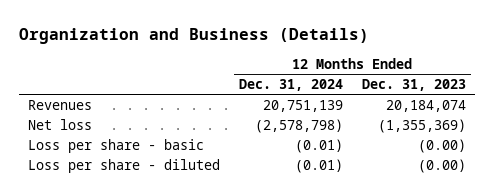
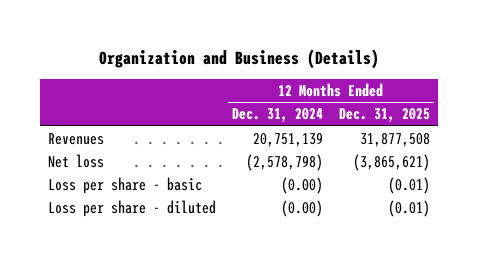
[361,79,466,92] Dec. 31, 2023 -> none
none -> [339,108,431,123] Dec. 31, 2025
[295,139,344,154] (0.01) -> [281,177,324,195] (0.00)
[295,159,344,174] (0.01) -> [281,200,324,218] (0.00)

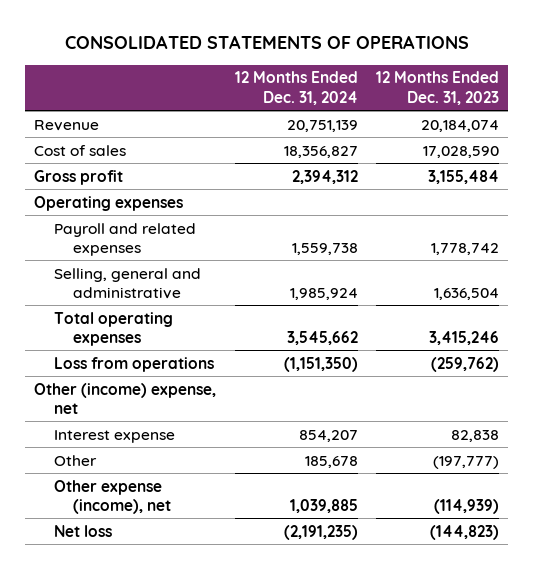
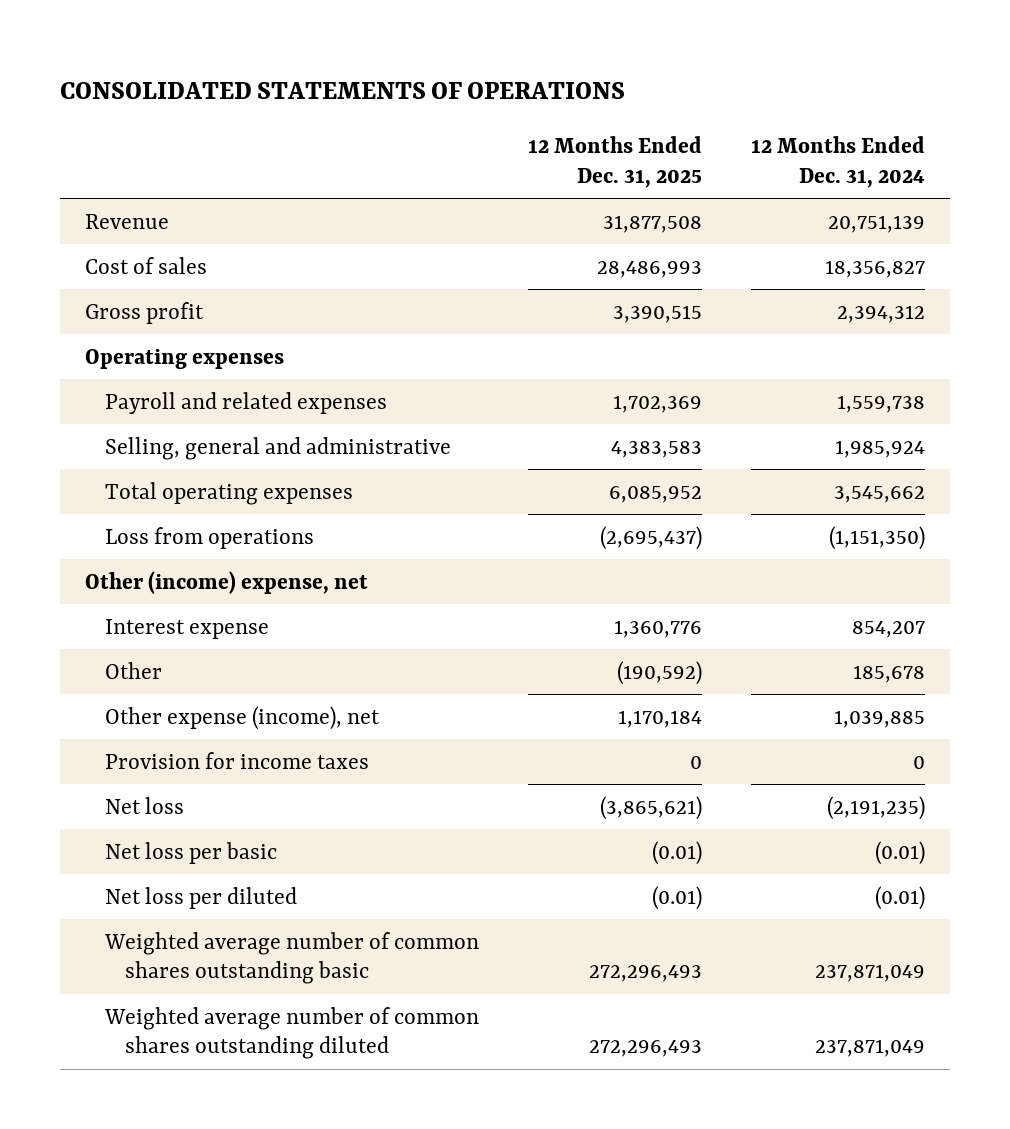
[375,71,499,105] 12 Months Ended Dec. 31, 2023 -> none
none -> [527,136,702,188] 12 Months Ended Dec. 31, 2025
none -> [104,751,369,769] Provision for income taxes
none -> [104,841,277,864] Net loss per basic
none -> [104,886,297,909] Net loss per diluted
none -> [103,931,479,985] Weighted average number of common shares outstanding basic
none -> [103,1006,479,1060] Weighted average number of common shares outstanding diluted

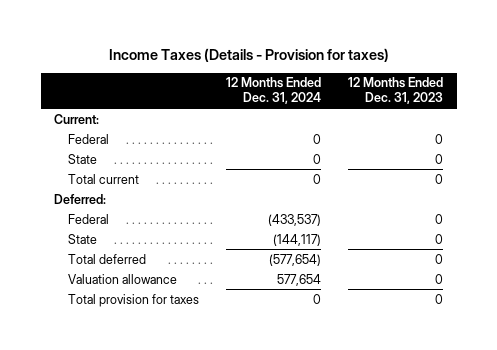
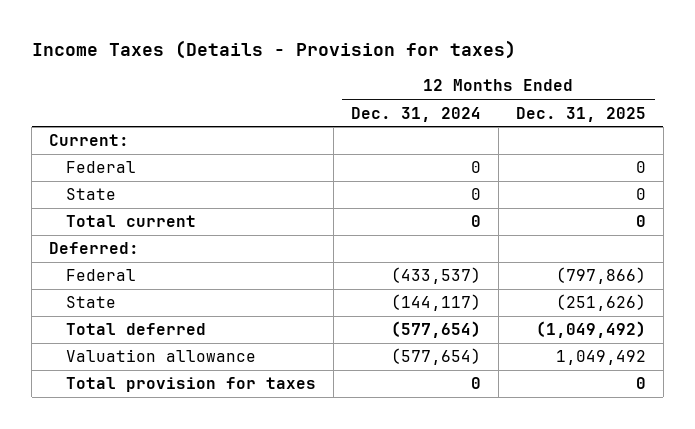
[348,77,444,105] 12 Months Ended Dec. 31, 2023 -> none
none -> [515,106,646,122] Dec. 31, 2025
[277,273,322,286] 577,654 -> [391,348,482,366] (577,654)

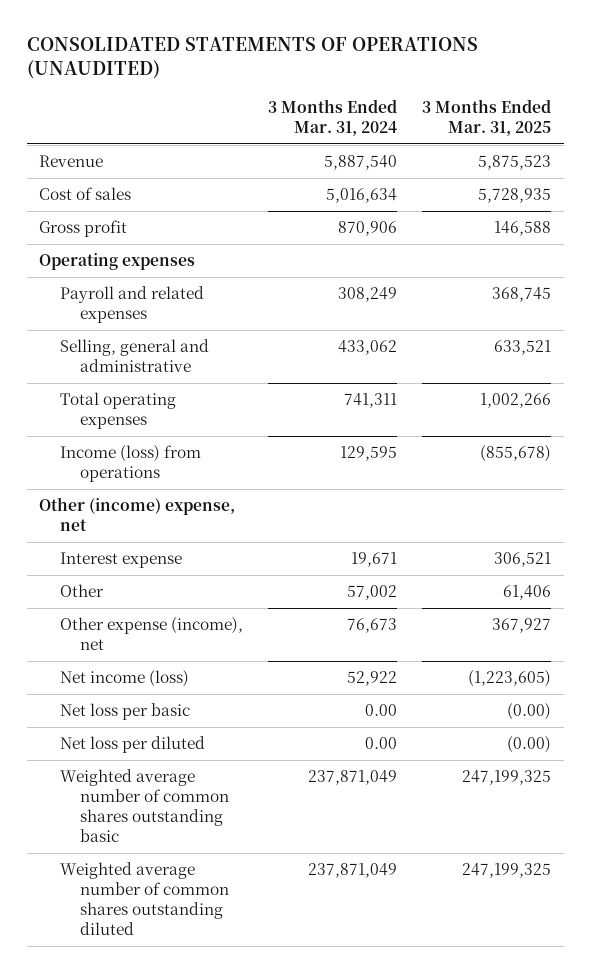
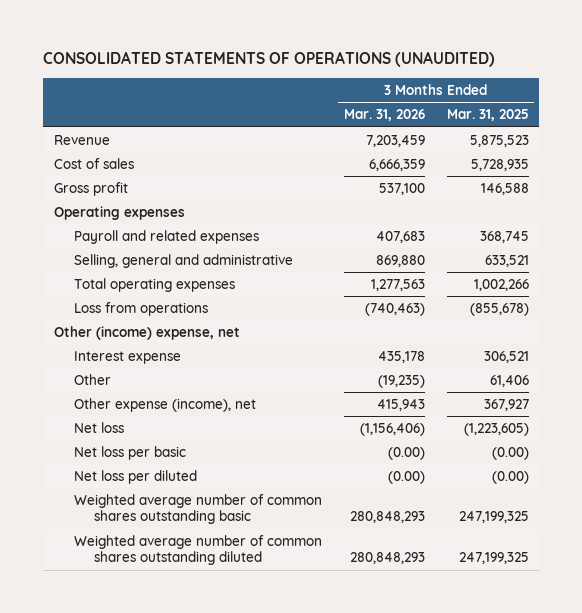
[267,99,397,137] 3 Months Ended Mar. 31, 2024 -> none
none -> [343,109,425,122] Mar. 31, 2026
[59,445,201,483] Income (loss) from operations -> [73,302,208,317] Loss from operations
[59,670,189,688] Net income (loss) -> [73,422,124,434] Net loss

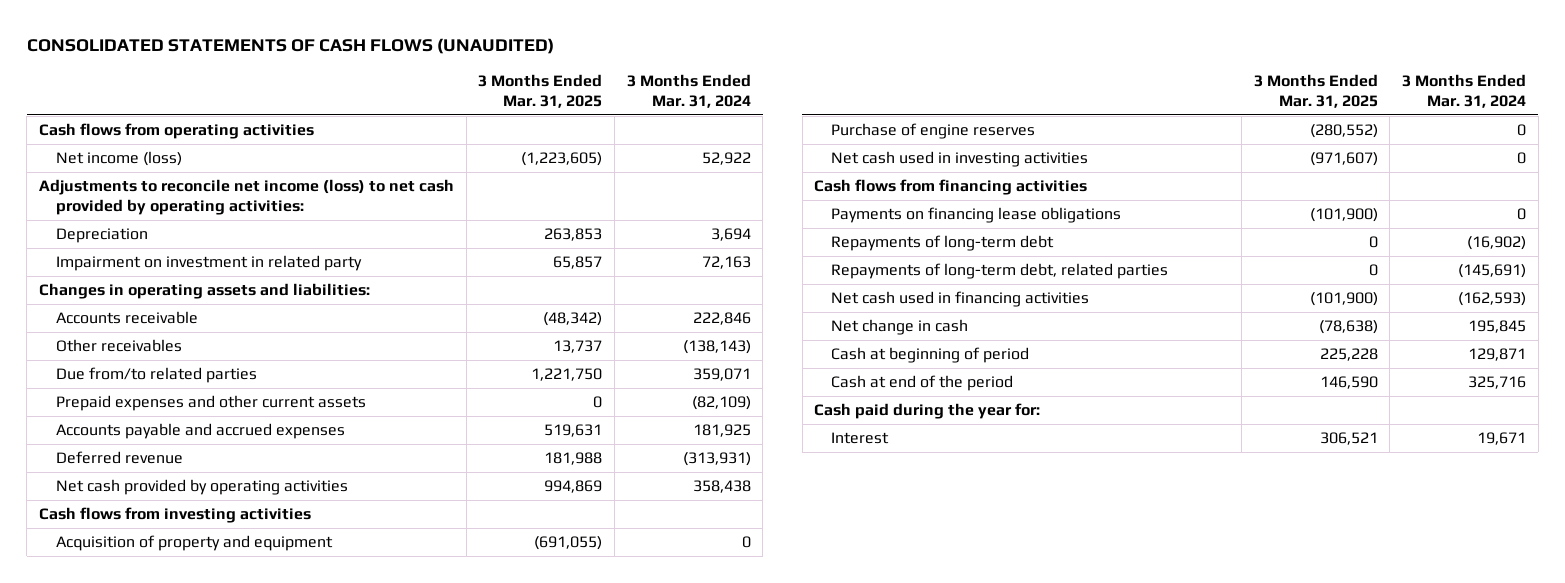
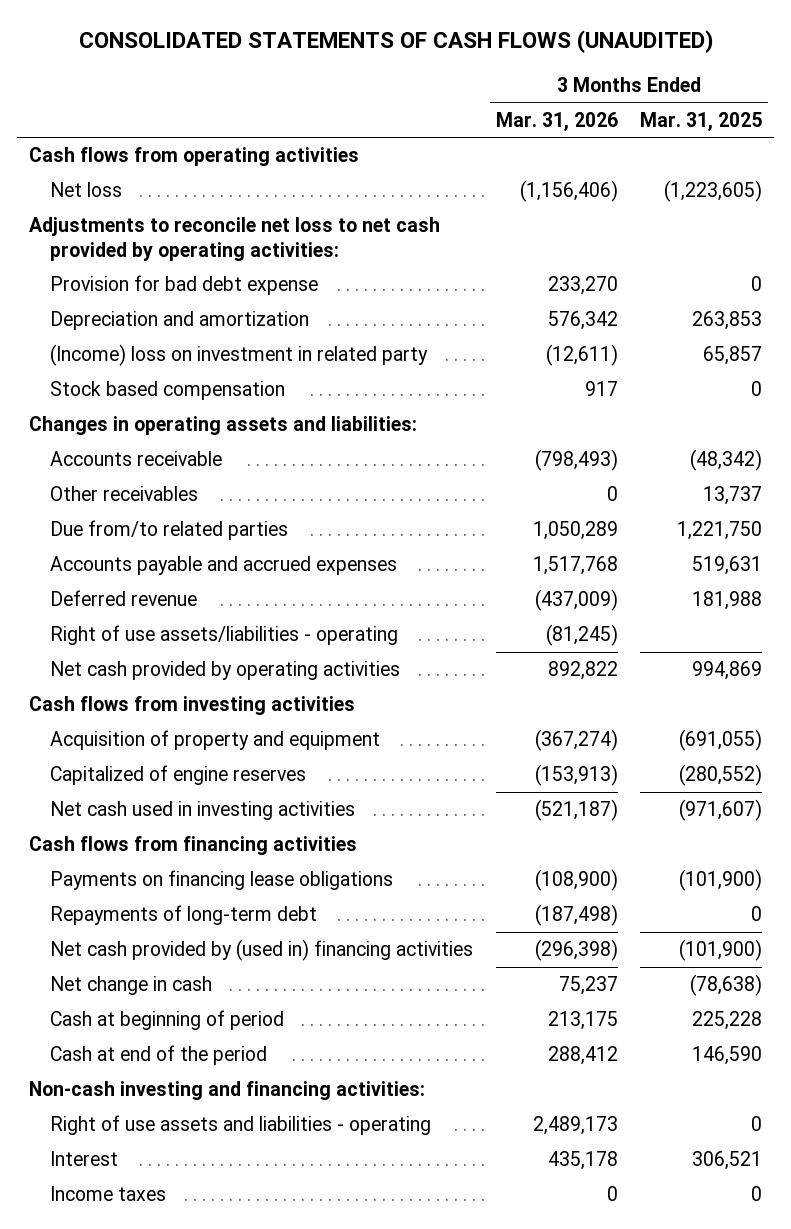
[626,74,751,108] 3 Months Ended Mar. 31, 2024 -> none
none -> [495,111,618,132] Mar. 31, 2026
[56,151,183,167] Net income (loss) -> [50,182,123,198] Net loss
[39,179,455,215] Adjustments to reconcile net income (loss) to net cash provided by operating activities: -> [28,217,440,262] Adjustments to reconcile net loss to net cash provided by operating activities:
none -> [50,275,319,296] Provision for bad debt expense
[56,228,149,244] Depreciation -> [50,311,310,331] Depreciation and amortization
[56,255,363,272] Impairment on investment in related party -> [50,344,429,367] (Income) loss on investment in related party
none -> [50,381,286,401] Stock based compensation
[56,395,367,412] Prepaid expenses and other current assets -> none
none -> [50,625,399,646] Right of use assets/liabilities - operating
[831,123,1036,140] Purchase of engine reserves -> [50,765,307,786] Capitalized of engine reserves
[831,263,1169,280] Repayments of long-term debt, related parties -> none
[831,291,1090,308] Net cash used in financing activities -> [50,939,474,962] Net cash provided by (used in) financing activities
[814,403,1041,420] Cash paid during the year for: -> none
none -> [28,1081,425,1101] Non-cash investing and financing activities:
none -> [50,1115,432,1136] Right of use assets and liabilities - operating
none -> [50,1186,167,1202] Income taxes

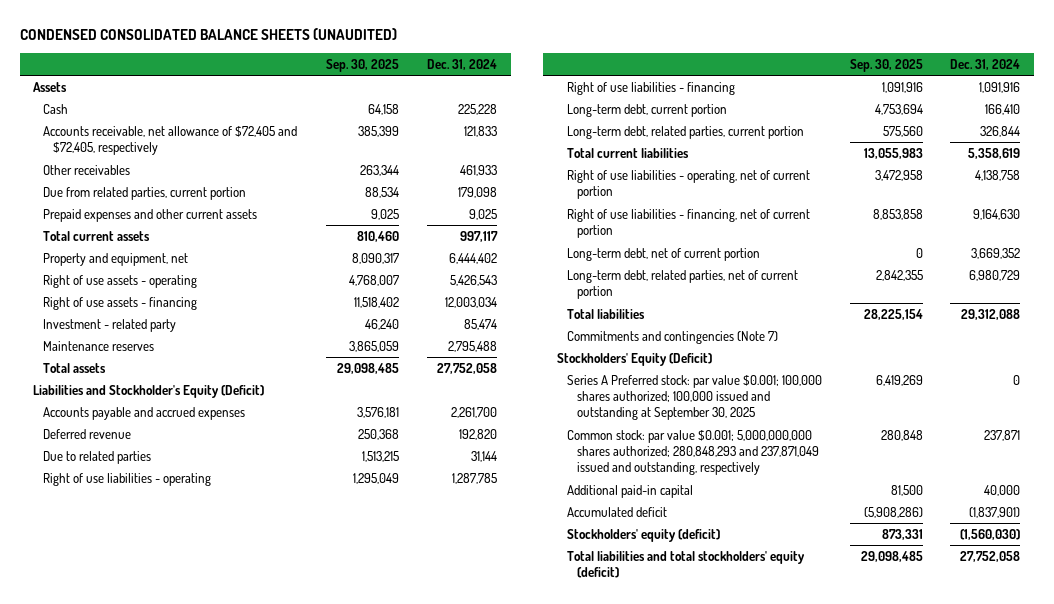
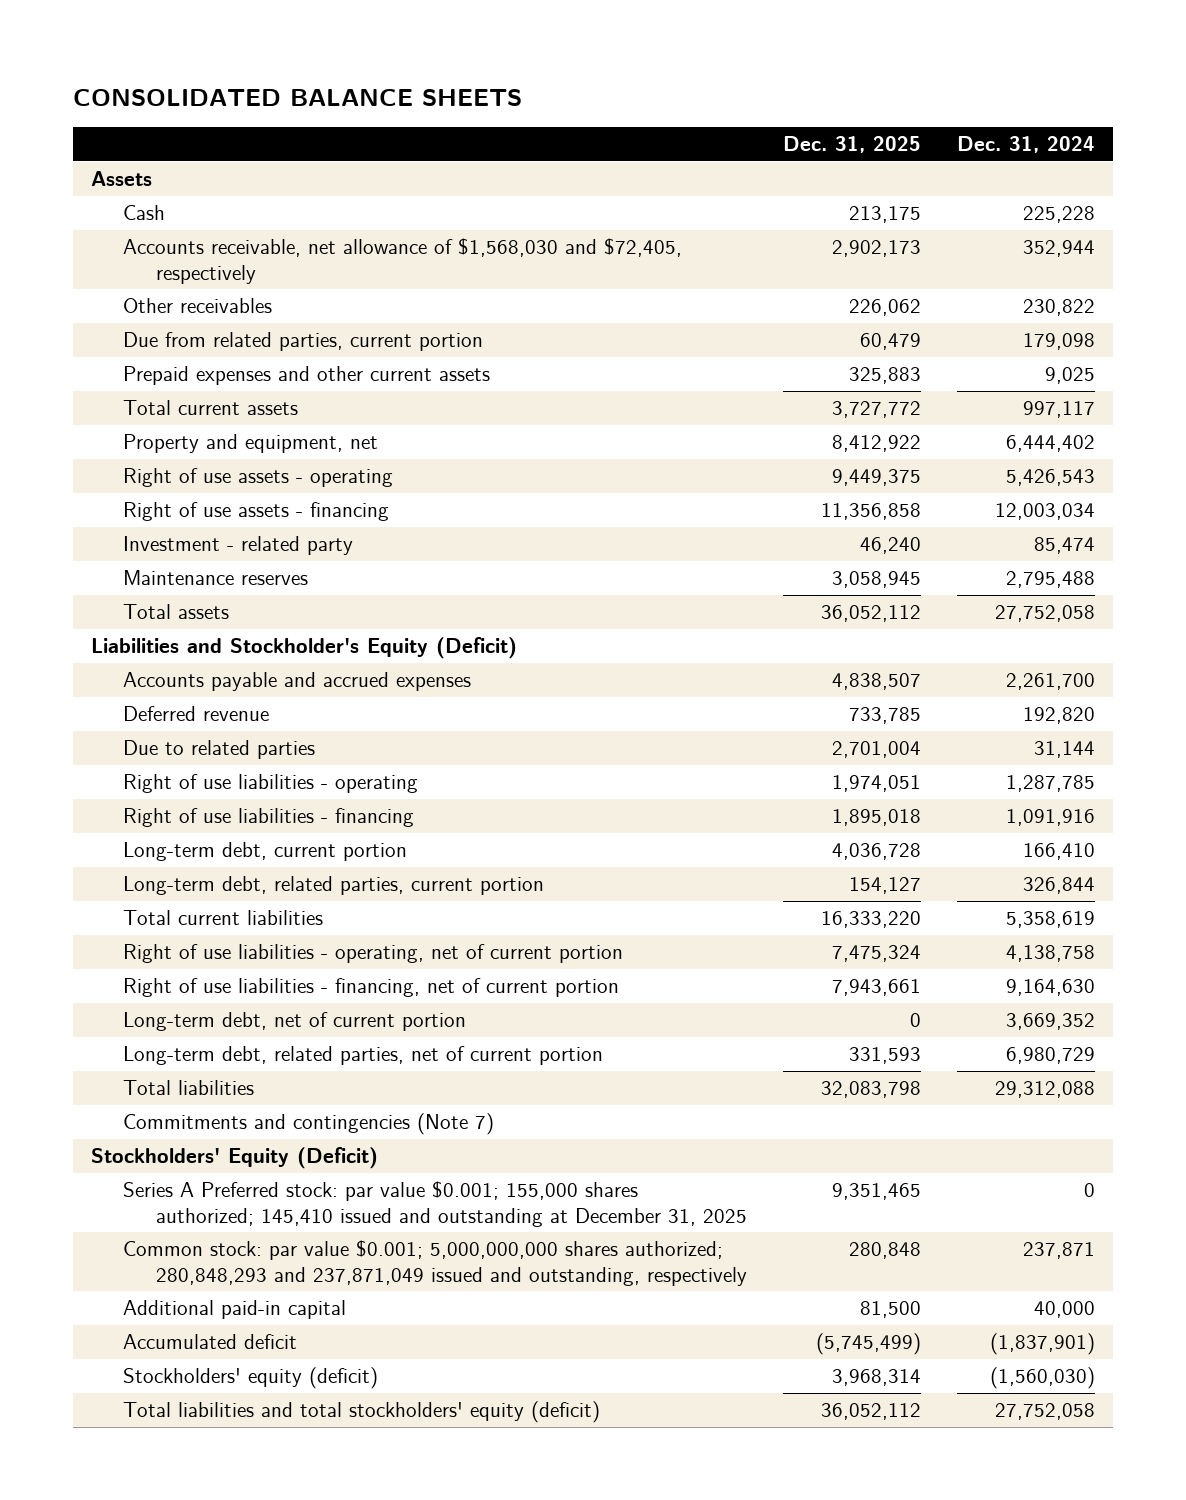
[19,27,397,40] CONDENSED CONSOLIDATED BALANCE SHEETS (UNAUDITED) -> [72,88,522,106] CONSOLIDATED BALANCE SHEETS
[325,58,399,72] Sep. 30, 2025 -> none
none -> [782,136,921,154] Dec. 31, 2025
[43,125,298,156] Accounts receivable, net allowance of $72,405 and $72,405, respectively -> [123,238,683,284] Accounts receivable, net allowance of $1,568,030 and $72,405, respectively
[463,125,497,137] 121,833 -> [1023,240,1096,258] 352,944
[459,164,497,176] 461,933 -> [1023,299,1096,317] 230,822
[567,374,823,421] Series A Preferred stock: par value $0.001; 100,000 shares authorized; 100,000 issued and outstanding at September 30, 2025 -> [123,1181,747,1227] Series A Preferred stock: par value $0.001; 155,000 shares authorized; 145,410 issued and outstanding at December 31, 2025

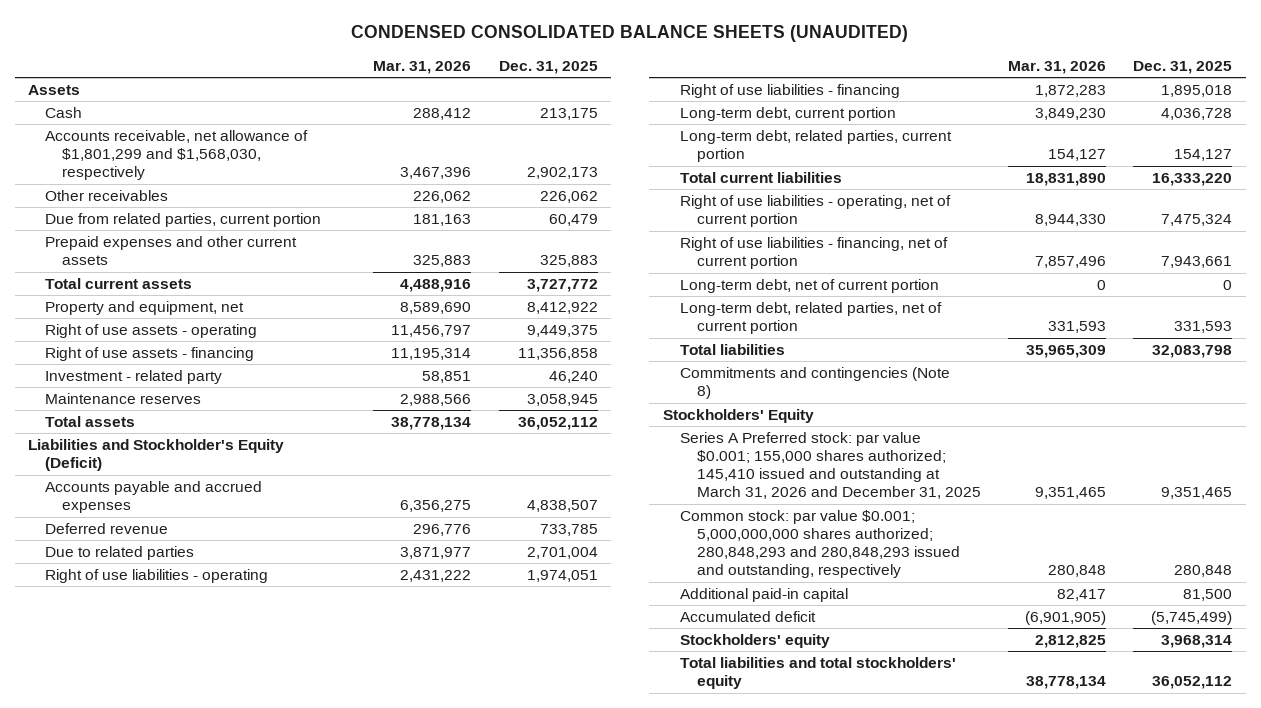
[72,88,522,106] CONSOLIDATED BALANCE SHEETS -> [351,25,909,43] CONDENSED CONSOLIDATED BALANCE SHEETS (UNAUDITED)
[957,136,1096,154] Dec. 31, 2024 -> none
none -> [373,60,472,74] Mar. 31, 2026
[123,238,683,284] Accounts receivable, net allowance of $1,568,030 and $72,405, respectively -> [45,130,309,181] Accounts receivable, net allowance of $1,801,299 and $1,568,030, respectively
[123,1113,495,1136] Commitments and contingencies (Note 7) -> [680,367,951,400] Commitments and contingencies (Note 8)
[90,1147,378,1170] Stockholders' Equity (Deficit) -> [663,409,815,424] Stockholders' Equity
[123,1181,747,1227] Series A Preferred stock: par value $0.001; 155,000 shares authorized; 145,410 issued and outstanding at December 31, 2025 -> [680,432,982,500] Series A Preferred stock: par value $0.001; 155,000 shares authorized; 145,410 issued and outstanding at March 31, 2026 and December 31, 2025
[123,1240,747,1286] Common stock: par value $0.001; 5,000,000,000 shares authorized; 280,848,293 and 237,871,049 issued and outstanding, respectively -> [680,510,961,579] Common stock: par value $0.001; 5,000,000,000 shares authorized; 280,848,293 and 280,848,293 issued and outstanding, respectively
[123,1367,379,1390] Stockholders' equity (deficit) -> [680,634,831,649] Stockholders' equity
[123,1401,601,1424] Total liabilities and total stockholders' equity (deficit) -> [680,657,957,690] Total liabilities and total stockholders' equity

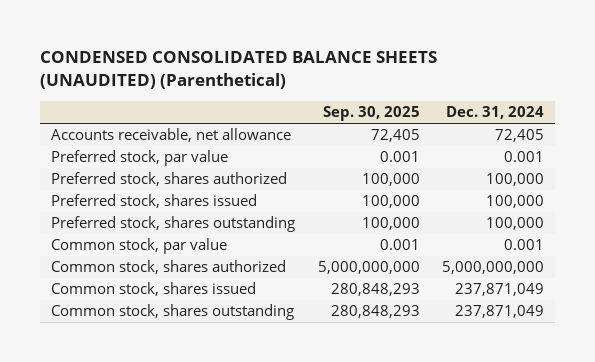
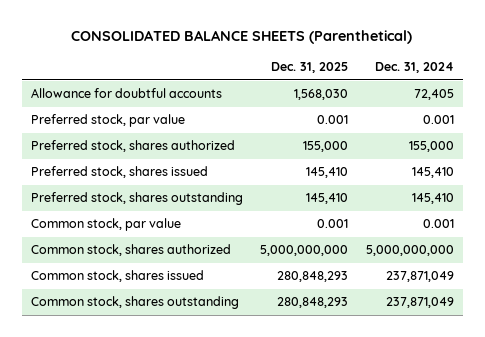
[40,51,438,90] CONDENSED CONSOLIDATED BALANCE SHEETS (UNAUDITED) (Parenthetical) -> [71,30,413,45] CONSOLIDATED BALANCE SHEETS (Parenthetical)
[322,106,420,122] Sep. 30, 2025 -> none
none -> [271,62,349,74] Dec. 31, 2025
[51,128,292,143] Accounts receivable, net allowance -> [30,88,222,99] Allowance for doubtful accounts
[485,173,544,187] 100,000 -> [408,141,454,153] 155,000
[485,195,544,209] 100,000 -> [411,167,454,179] 145,410
[485,217,544,231] 100,000 -> [411,193,454,205] 145,410

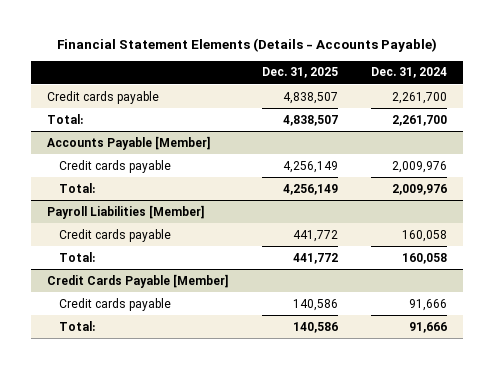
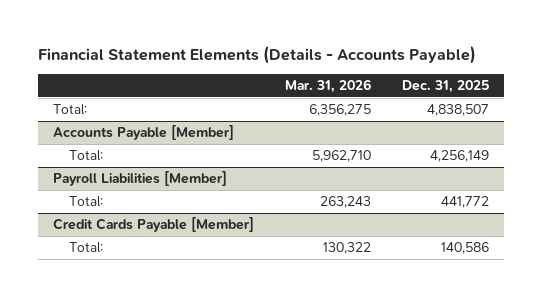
[370,67,447,79] Dec. 31, 2024 -> none
none -> [284,78,371,93] Mar. 31, 2026
[46,90,159,104] Credit cards payable -> none
[58,159,171,173] Credit cards payable -> none
[58,228,171,242] Credit cards payable -> none
[58,297,171,311] Credit cards payable -> none

